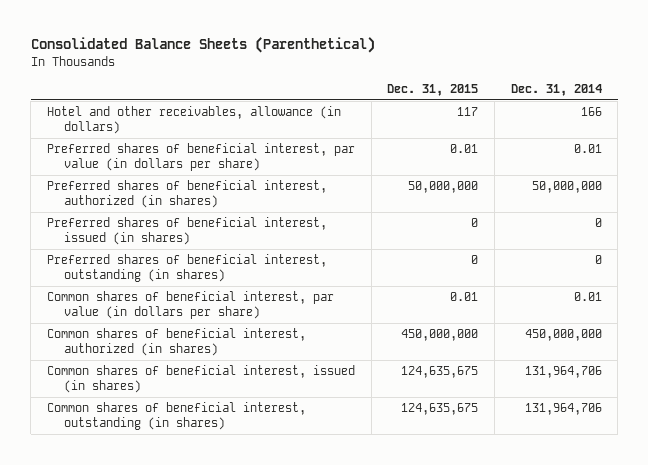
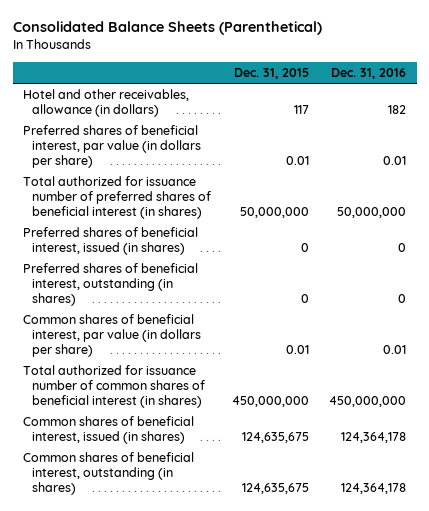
[510,83,602,96] Dec. 31, 2014 -> none
none -> [331,68,407,80] Dec. 31, 2016
[46,180,327,208] Preferred shares of beneficial interest, authorized (in shares) -> [22,175,212,219] Total authorized for issuance number of preferred shares of beneficial interest (in shares)
[46,328,306,356] Common shares of beneficial interest, authorized (in shares) -> [22,364,206,408] Total authorized for issuance number of common shares of beneficial interest (in shares)

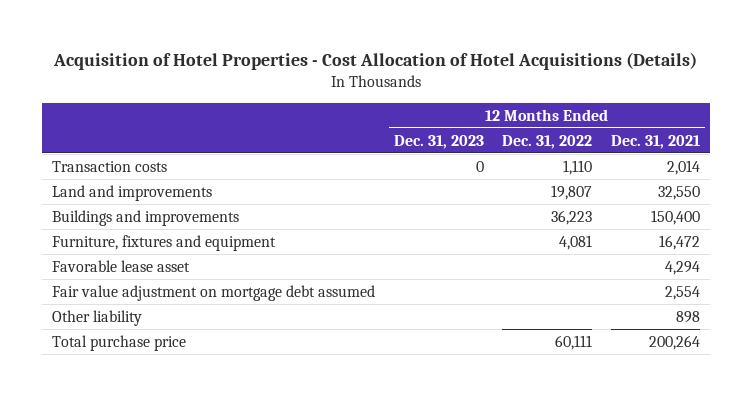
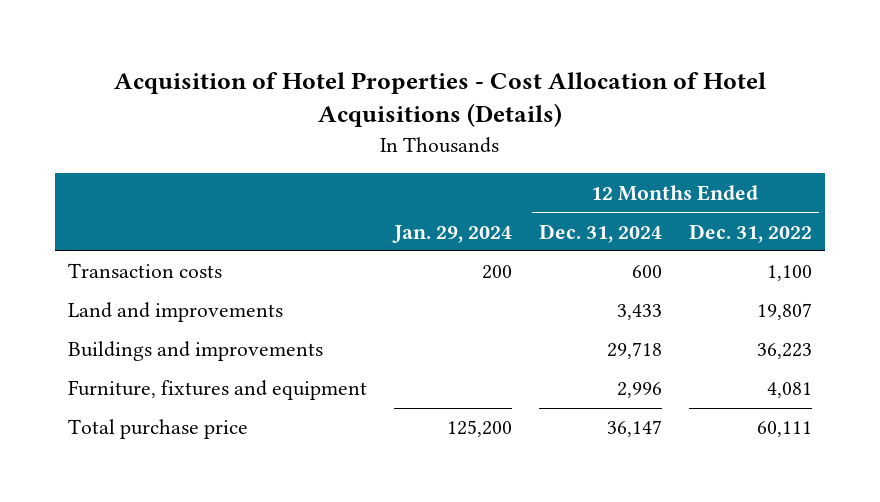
[393,134,484,149] Dec. 31, 2023 -> none
[611,134,701,149] Dec. 31, 2021 -> none
none -> [392,224,513,243] Jan. 29, 2024
none -> [539,223,663,243] Dec. 31, 2024
[563,159,593,175] 1,110 -> [766,265,812,282] 1,100
[51,259,190,272] Favorable lease asset -> none
[51,284,375,301] Fair value adjustment on mortgage debt assumed -> none
[51,309,142,326] Other liability -> none

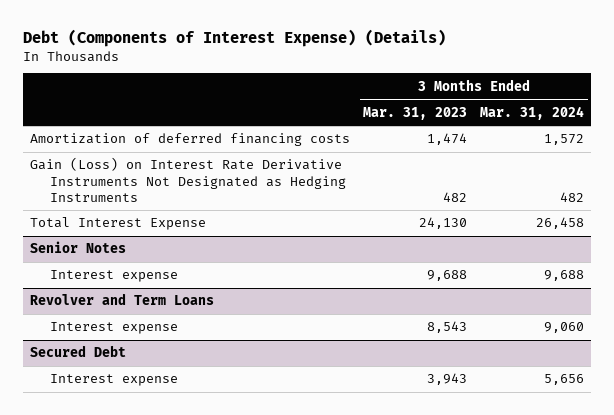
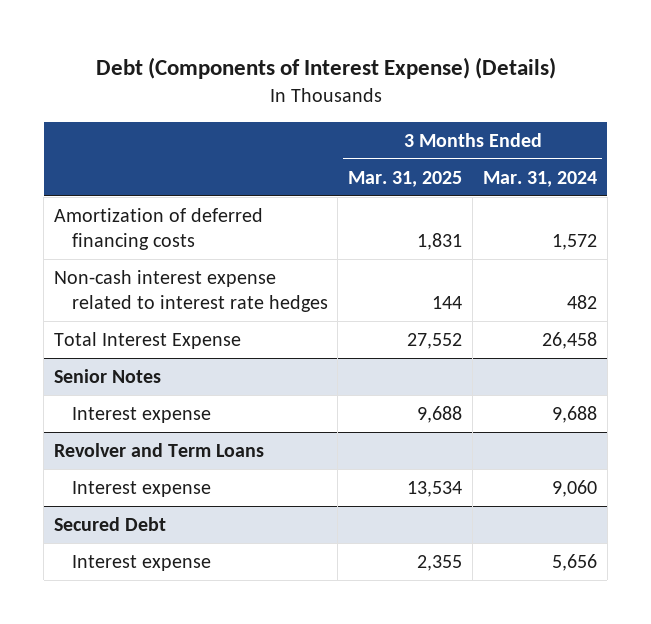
[363,106,468,120] Mar. 31, 2023 -> none
none -> [348,170,463,187] Mar. 31, 2025
[29,157,346,202] Gain (Loss) on Interest Rate Derivative Instruments Not Designated as Hedging Instruments -> [54,269,328,313] Non-cash interest expense related to interest rate hedges

